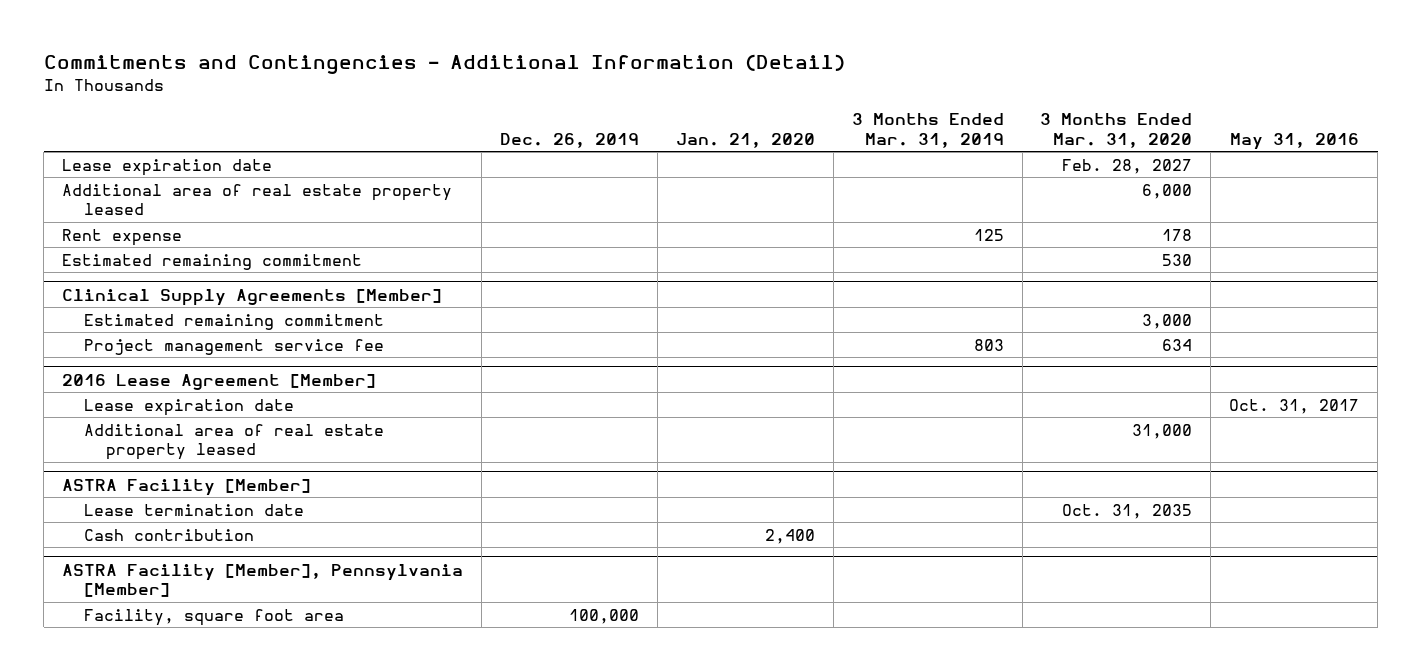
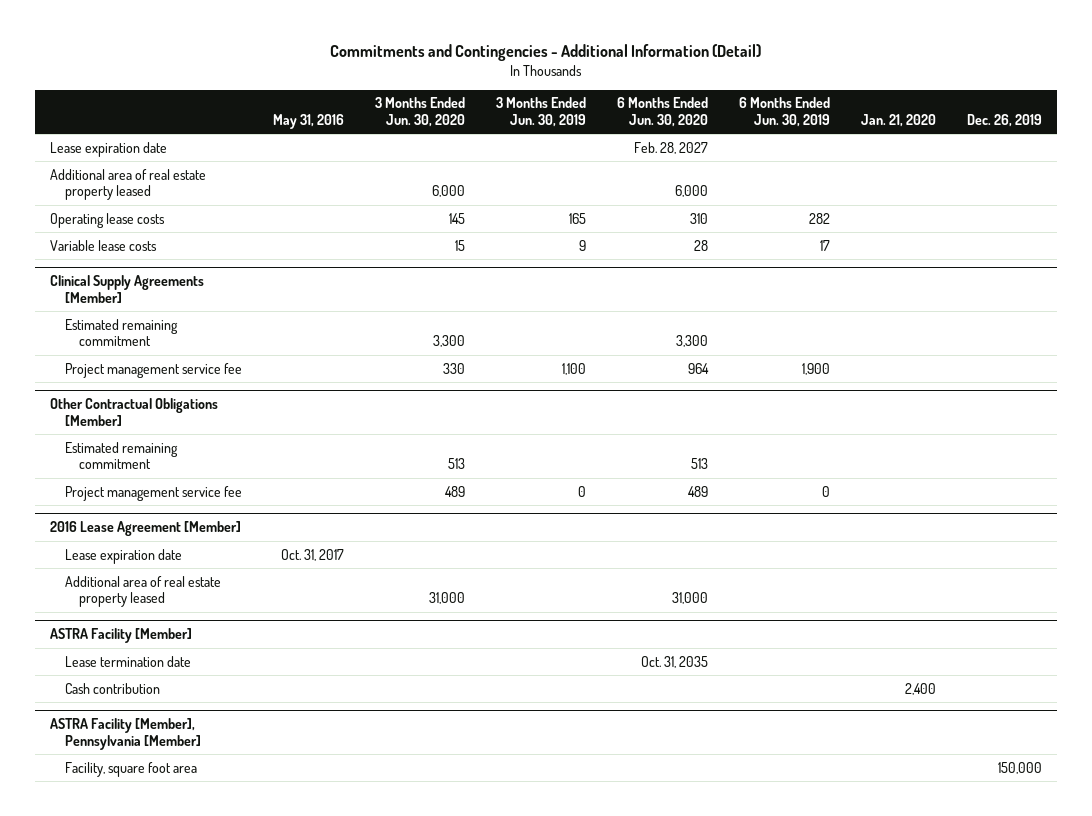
[851,113,1004,149] 3 Months Ended Mar. 31, 2019 -> none
[1040,113,1193,149] 3 Months Ended Mar. 31, 2020 -> none
none -> [374,97,465,127] 3 Months Ended Jun. 30, 2020
none -> [495,97,586,127] 3 Months Ended Jun. 30, 2019
none -> [616,97,708,127] 6 Months Ended Jun. 30, 2020
none -> [738,97,830,127] 6 Months Ended Jun. 30, 2019
[62,228,183,246] Rent expense -> none
[62,253,363,270] Estimated remaining commitment -> none
none -> [50,212,166,228] Operating lease costs
none -> [50,239,158,251] Variable lease costs
none -> [50,398,219,426] Other Contractual Obligations [Member]
none -> [64,441,178,470] Estimated remaining commitment
none -> [64,485,242,501] Project management service fee
[569,608,640,624] 100,000 -> [997,761,1042,774] 150,000

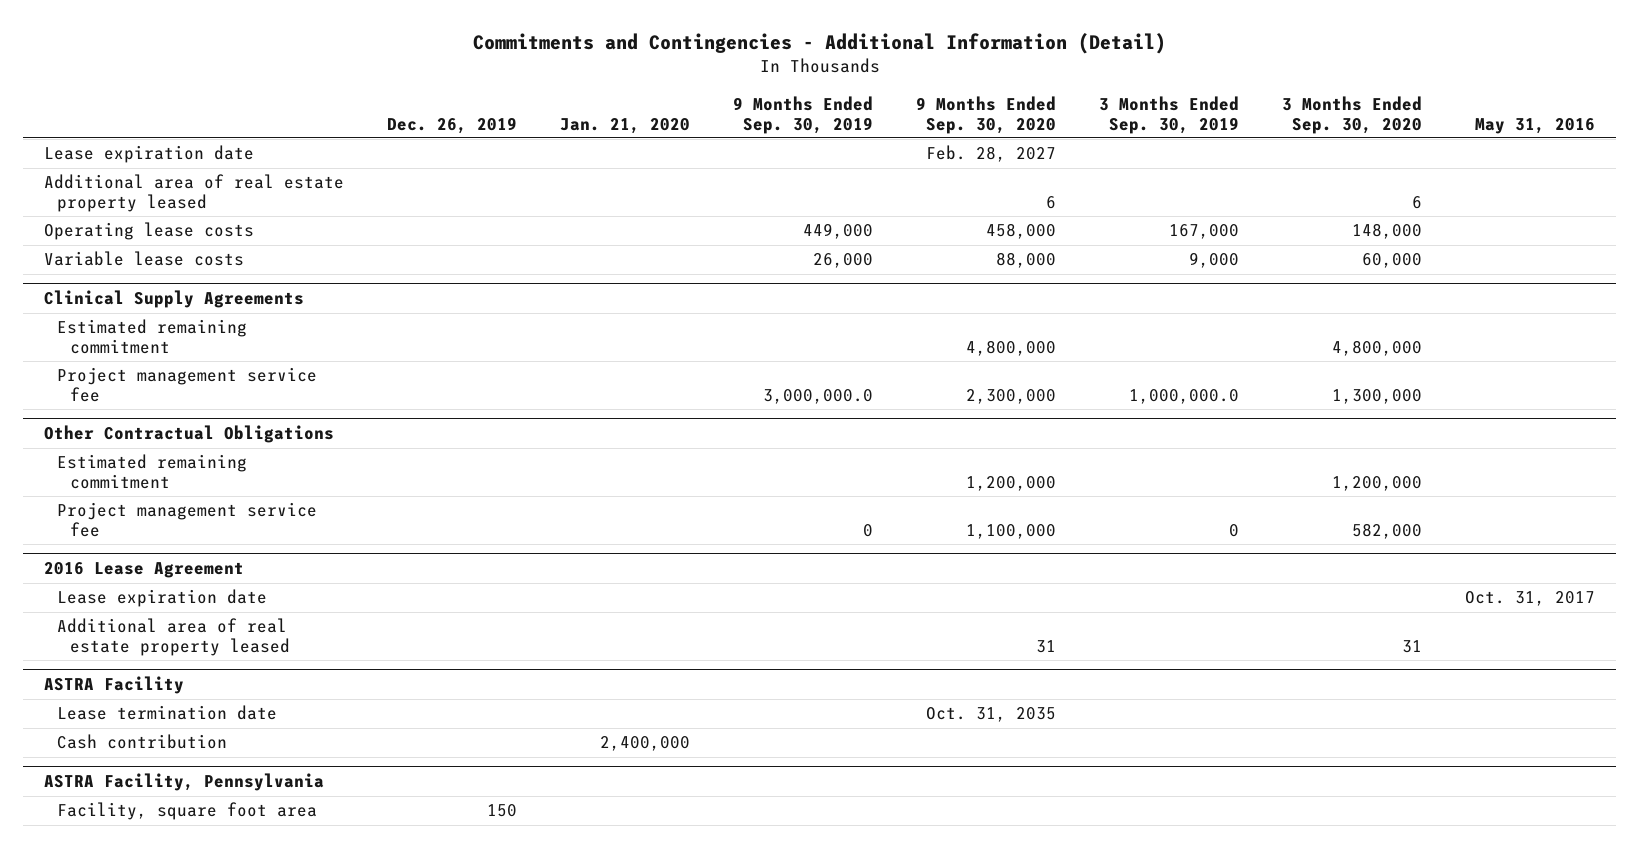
[374,97,465,127] 3 Months Ended Jun. 30, 2020 -> none
[495,97,586,127] 3 Months Ended Jun. 30, 2019 -> none
[616,97,708,127] 6 Months Ended Jun. 30, 2020 -> none
[738,97,830,127] 6 Months Ended Jun. 30, 2019 -> none
none -> [733,95,874,134] 9 Months Ended Sep. 30, 2019
none -> [916,95,1057,134] 9 Months Ended Sep. 30, 2020
none -> [1099,95,1240,134] 3 Months Ended Sep. 30, 2019
none -> [1281,95,1422,134] 3 Months Ended Sep. 30, 2020
[50,275,205,303] Clinical Supply Agreements [Member] -> [44,290,305,309] Clinical Supply Agreements
[50,398,219,426] Other Contractual Obligations [Member] -> [44,425,335,444] Other Contractual Obligations
[50,521,242,537] 2016 Lease Agreement [Member] -> [44,562,245,579] 2016 Lease Agreement
[50,628,193,644] ASTRA Facility [Member] -> [44,676,185,695] ASTRA Facility
[904,682,936,695] 2,400 -> [600,736,691,752] 2,400,000
[50,718,201,750] ASTRA Facility [Member], Pennsylvania [Member] -> [44,773,325,792] ASTRA Facility, Pennsylvania
[997,761,1042,774] 150,000 -> [487,804,518,818] 150

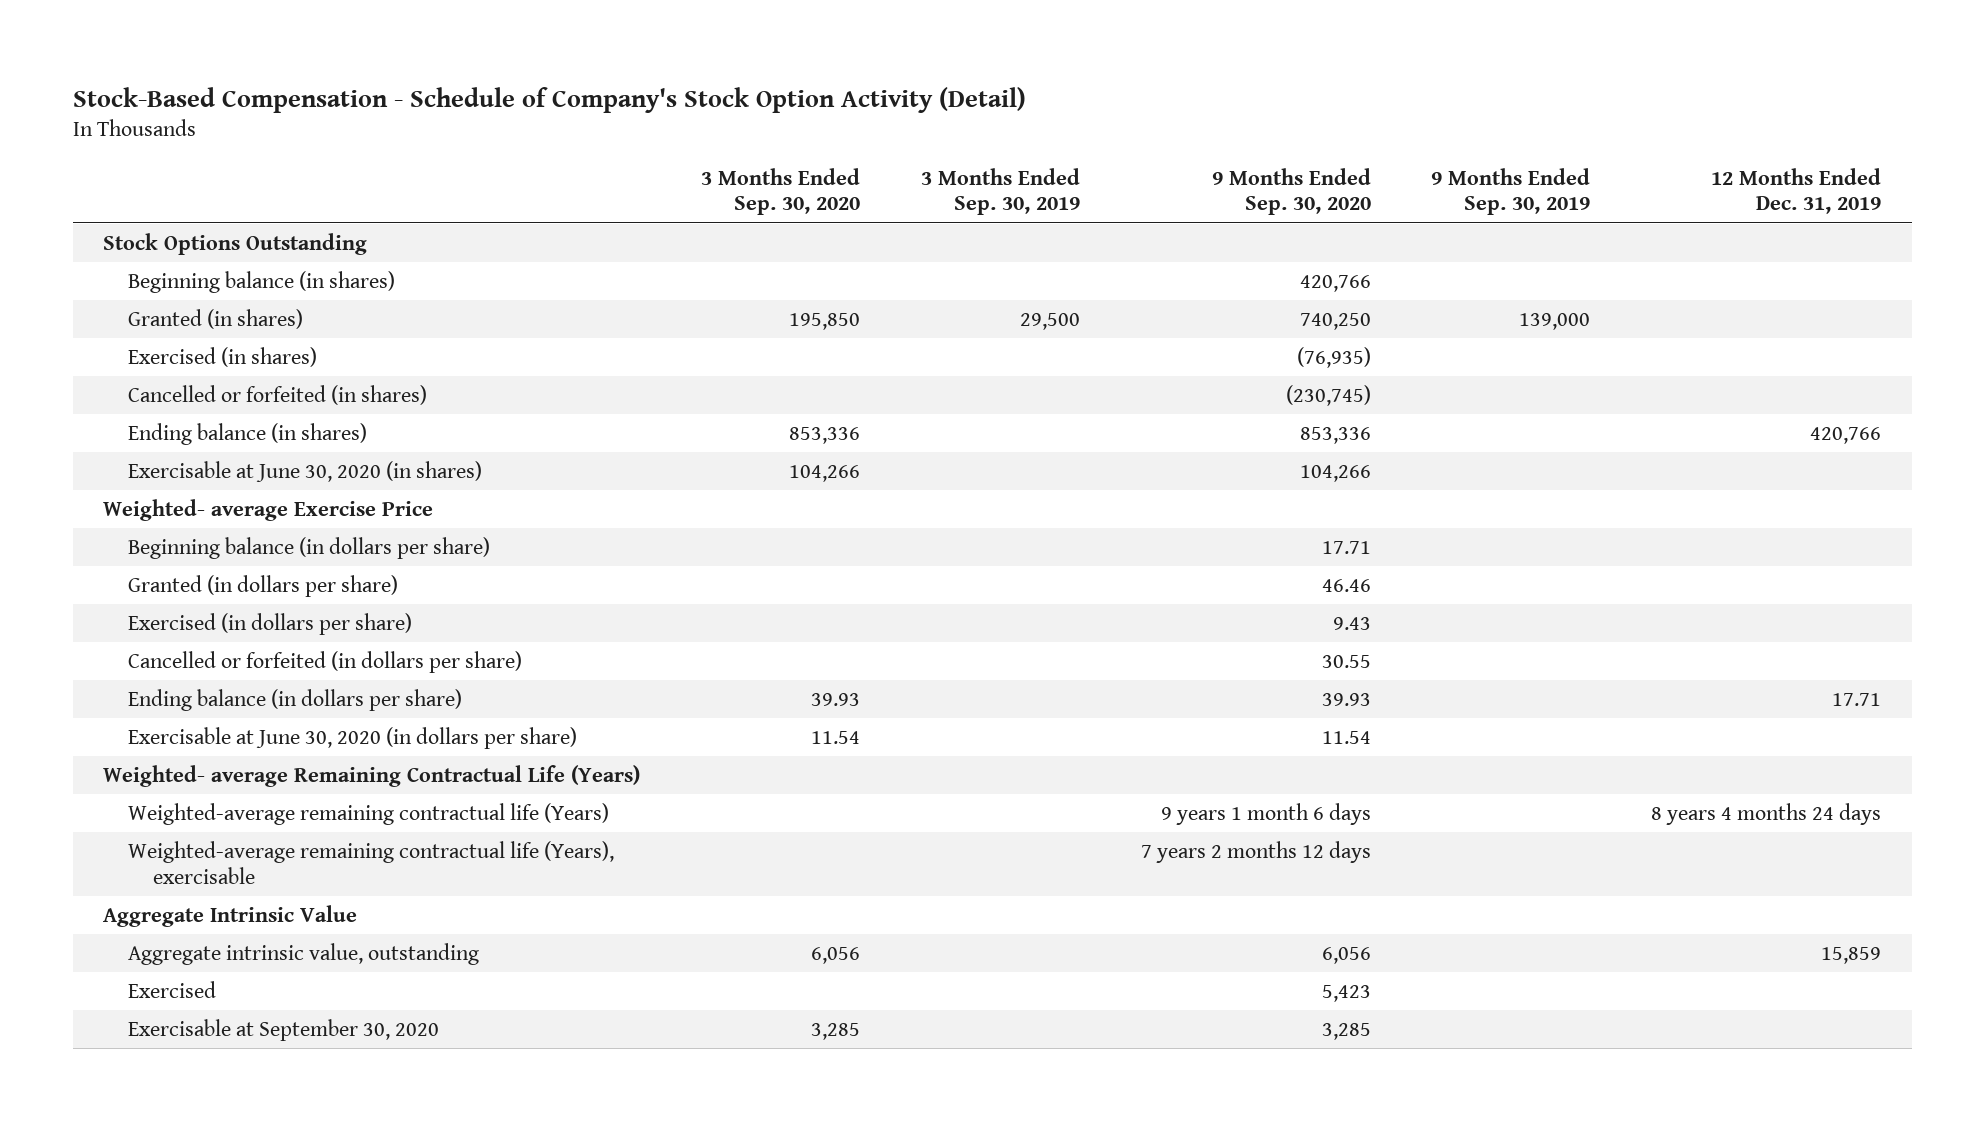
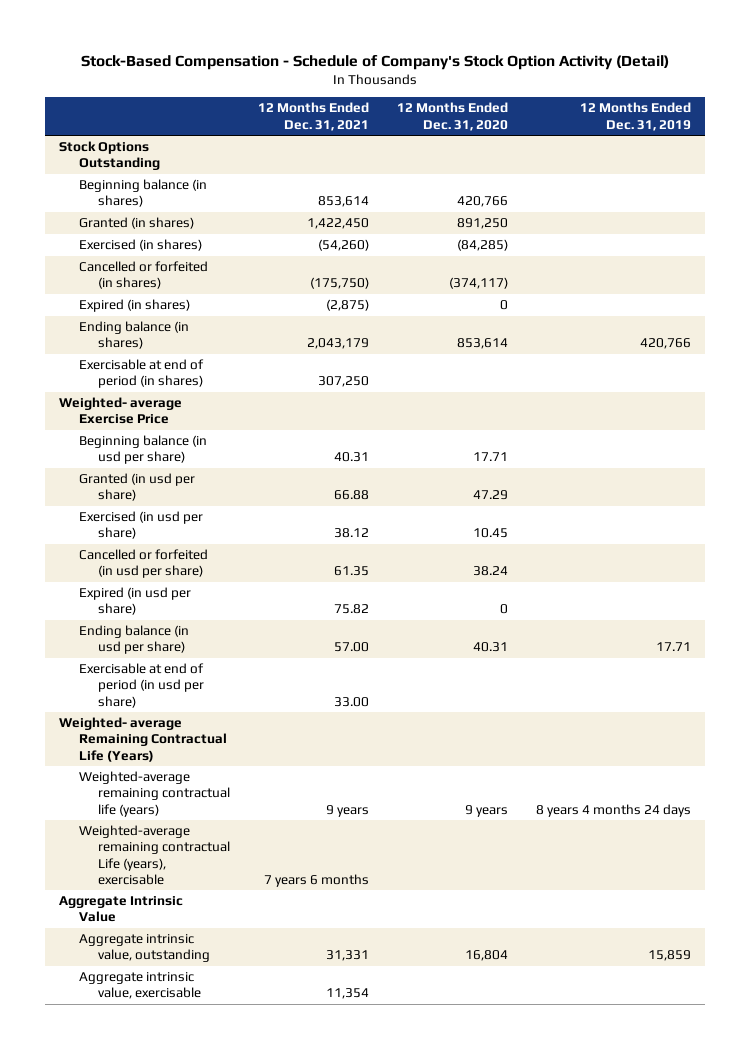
[700,167,860,216] 3 Months Ended Sep. 30, 2020 -> none
[920,167,1080,216] 3 Months Ended Sep. 30, 2019 -> none
[1211,167,1371,216] 9 Months Ended Sep. 30, 2020 -> none
[1431,167,1591,216] 9 Months Ended Sep. 30, 2019 -> none
none -> [258,102,370,131] 12 Months Ended Dec. 31, 2021
none -> [396,102,508,131] 12 Months Ended Dec. 31, 2020
none -> [78,299,190,313] Expired (in shares)
[127,461,482,483] Exercisable at June 30, 2020 (in shares) -> [78,359,204,389] Exercisable at end of period (in shares)
[127,537,490,560] Beginning balance (in dollars per share) -> [78,435,207,465] Beginning balance (in usd per share)
[127,575,398,598] Granted (in dollars per share) -> [78,473,195,502] Granted (in usd per share)
[127,613,412,636] Exercised (in dollars per share) -> [78,511,203,540] Exercised (in usd per share)
[127,651,522,674] Cancelled or forfeited (in dollars per share) -> [78,549,208,579] Cancelled or forfeited (in usd per share)
none -> [78,587,191,616] Expired (in usd per share)
[127,689,462,712] Ending balance (in dollars per share) -> [78,625,189,655] Ending balance (in usd per share)
[127,727,577,750] Exercisable at June 30, 2020 (in dollars per share) -> [78,663,205,708] Exercisable at end of period (in usd per share)
[127,803,609,826] Weighted-average remaining contractual life (Years) -> [78,771,231,817] Weighted-average remaining contractual life (years)
[127,841,614,884] Weighted-average remaining contractual life (Years), exercisable -> [78,825,231,885] Weighted-average remaining contractual Life (years), exercisable
[127,981,216,999] Exercised -> none
[127,1019,439,1042] Exercisable at September 30, 2020 -> [78,972,202,1000] Aggregate intrinsic value, exercisable

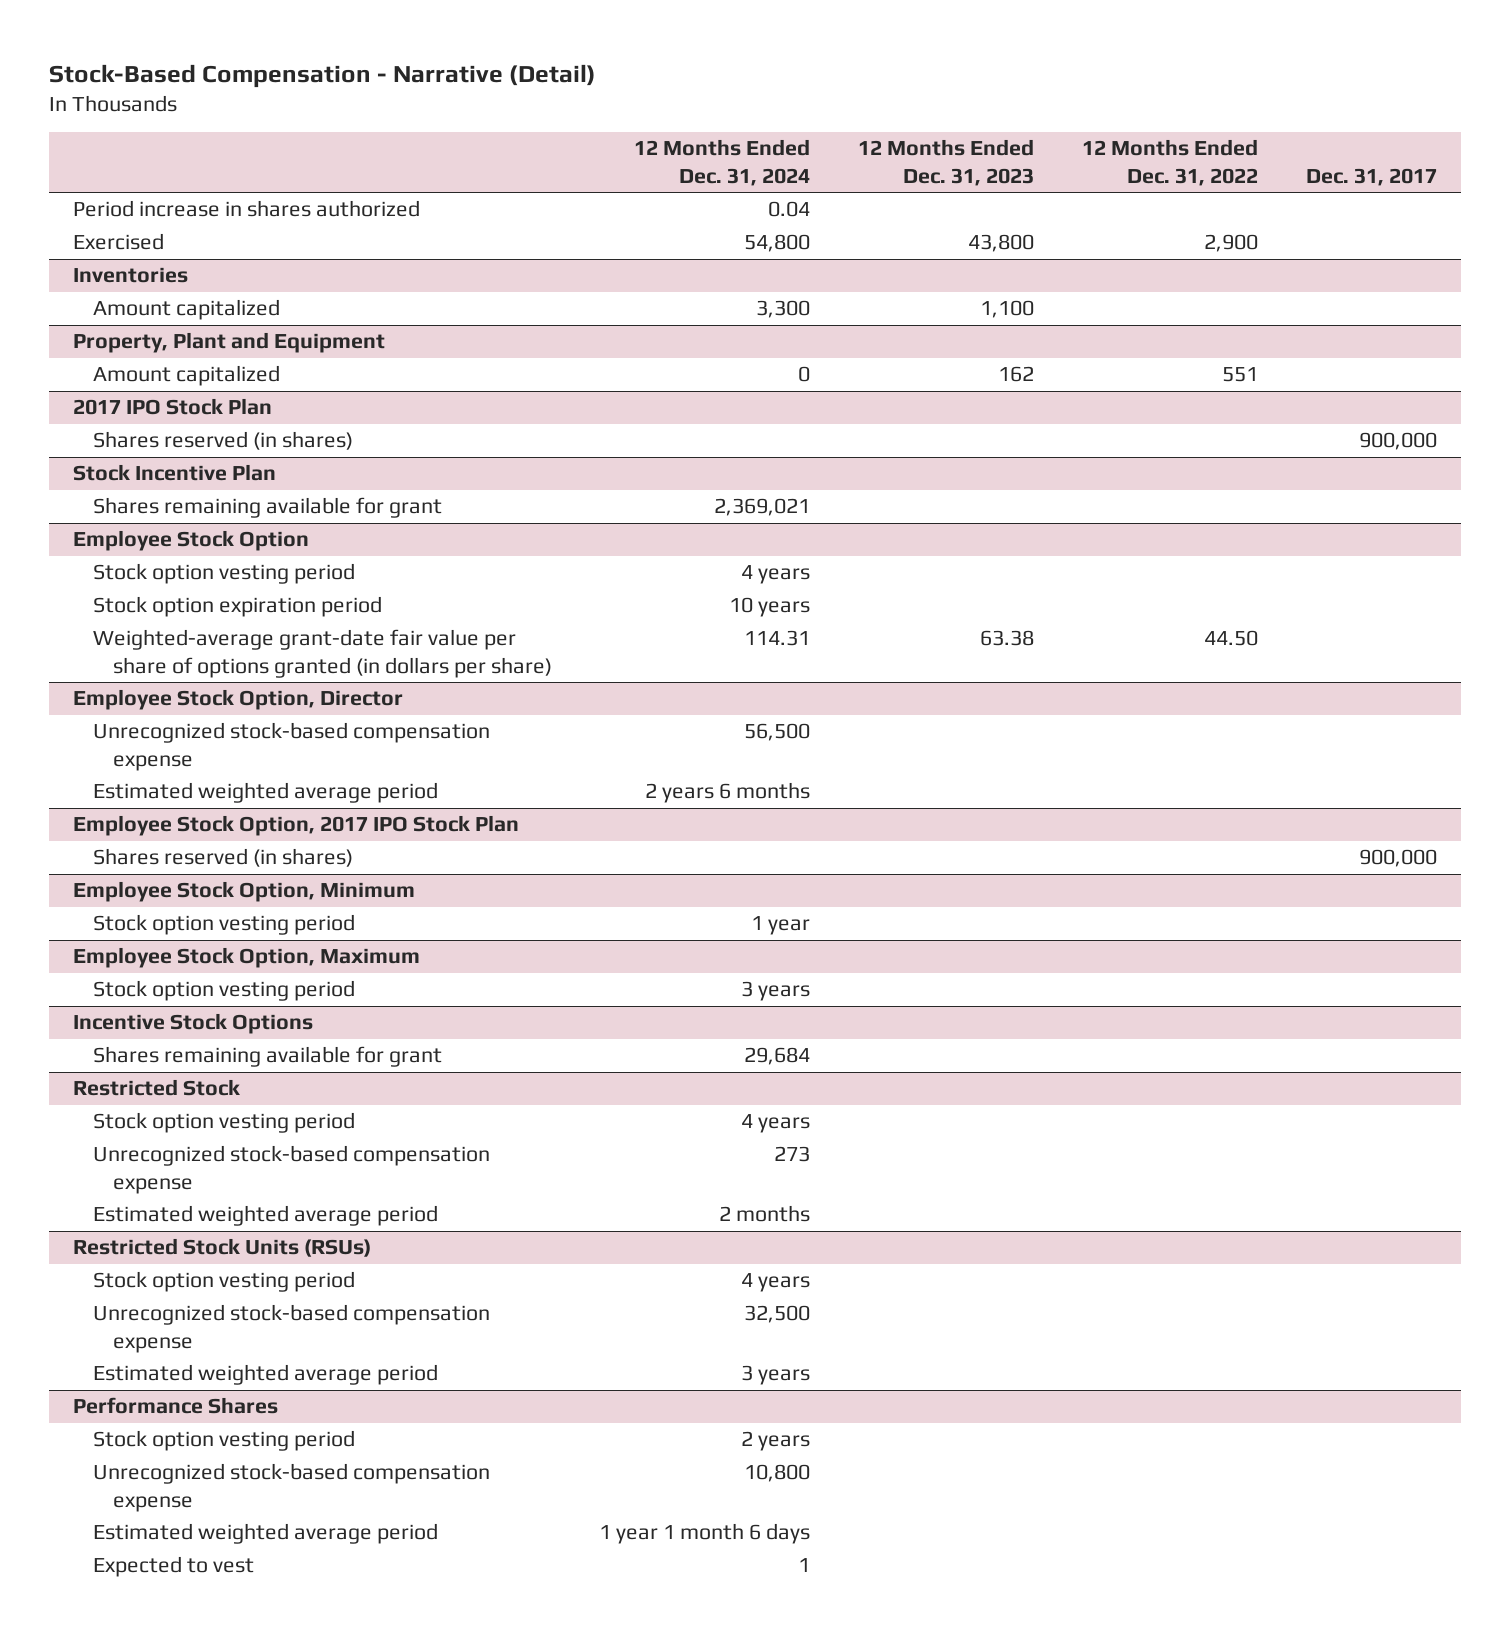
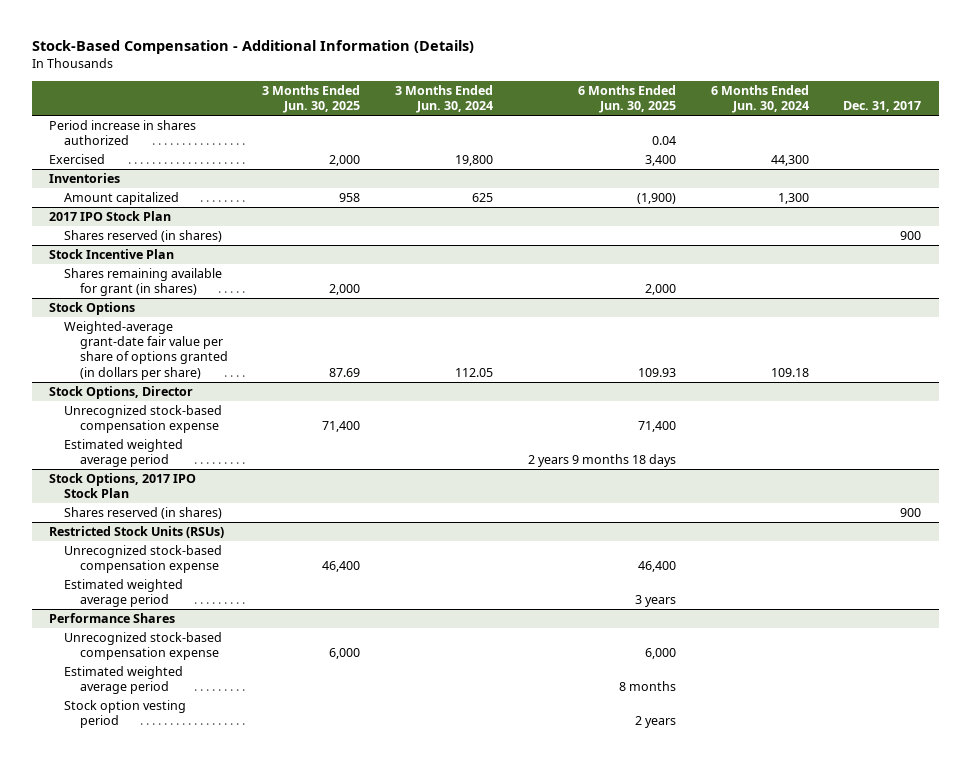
[49,64,597,89] Stock-Based Compensation - Narrative (Detail) -> [31,40,474,55] Stock-Based Compensation - Additional Information (Details)
[634,139,811,186] 12 Months Ended Dec. 31, 2024 -> none
[858,139,1035,186] 12 Months Ended Dec. 31, 2023 -> none
[1082,139,1259,186] 12 Months Ended Dec. 31, 2022 -> none
none -> [262,85,361,114] 3 Months Ended Jun. 30, 2025
none -> [395,85,494,114] 3 Months Ended Jun. 30, 2024
none -> [577,85,676,114] 6 Months Ended Jun. 30, 2025
none -> [710,85,809,114] 6 Months Ended Jun. 30, 2024
[72,332,385,354] Property, Plant and Equipment -> none
[92,365,280,387] Amount capitalized -> none
[1358,432,1437,451] 900,000 -> [900,231,922,241] 900
[92,563,355,585] Stock option vesting period -> none
[92,596,382,618] Stock option expiration period -> none
[92,497,442,519] Shares remaining available for grant -> [64,268,223,297] Shares remaining available for grant (in shares)
[72,530,309,552] Employee Stock Option -> [49,302,136,316] Stock Options
[72,689,403,711] Employee Stock Option, Director -> [49,386,194,400] Stock Options, Director
[72,881,415,903] Employee Stock Option, Minimum -> none
[92,914,355,936] Stock option vesting period -> none
[72,947,420,969] Employee Stock Option, Maximum -> none
[92,980,355,1002] Stock option vesting period -> none
[72,1013,313,1035] Incentive Stock Options -> none
[92,1046,442,1068] Shares remaining available for grant -> none
[72,1079,240,1097] Restricted Stock -> none
[92,1112,355,1134] Stock option vesting period -> none
[92,1145,490,1194] Unrecognized stock-based compensation expense -> none
[92,1205,438,1227] Estimated weighted average period -> none
[72,815,519,837] Employee Stock Option, 2017 IPO Stock Plan -> [49,473,197,499] Stock Options, 2017 IPO Stock Plan
[1358,849,1437,868] 900,000 -> [900,508,922,518] 900
[92,1271,355,1293] Stock option vesting period -> none
[92,1556,254,1578] Expected to vest -> none
[92,1430,355,1452] Stock option vesting period -> [64,700,187,729] Stock option vesting period

